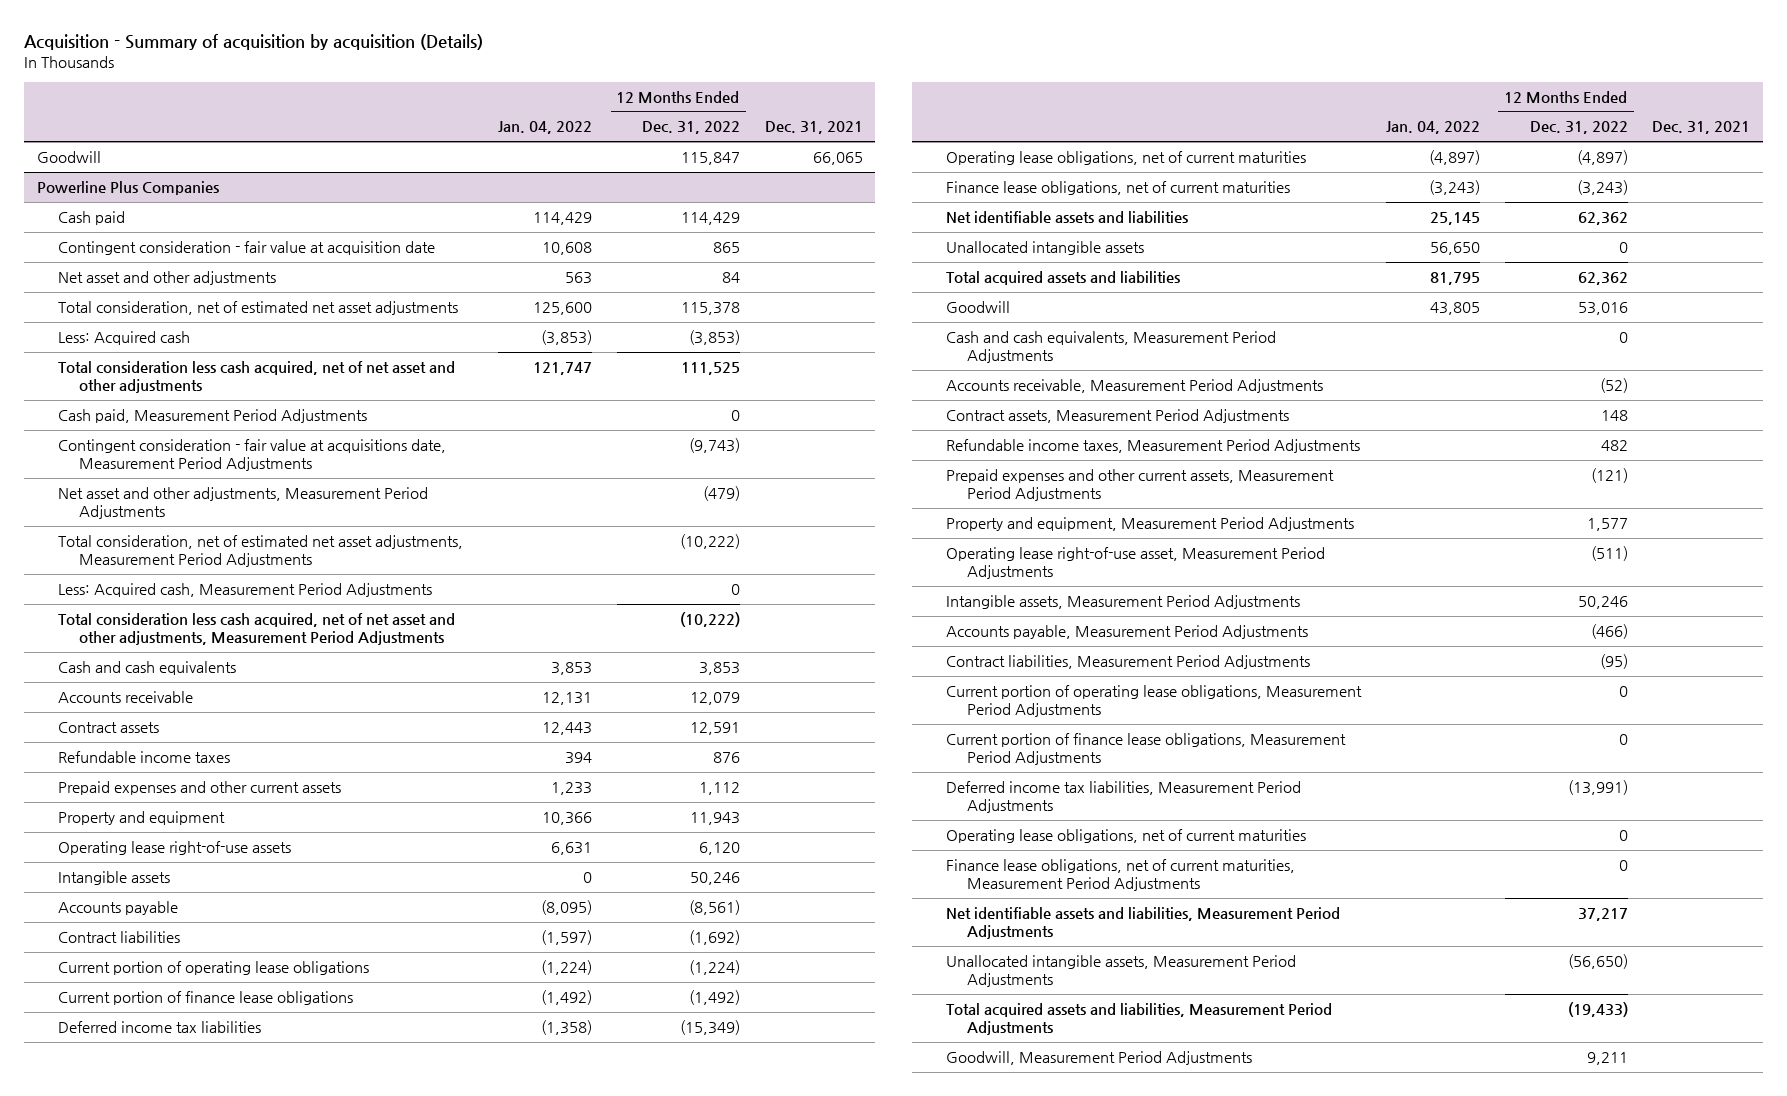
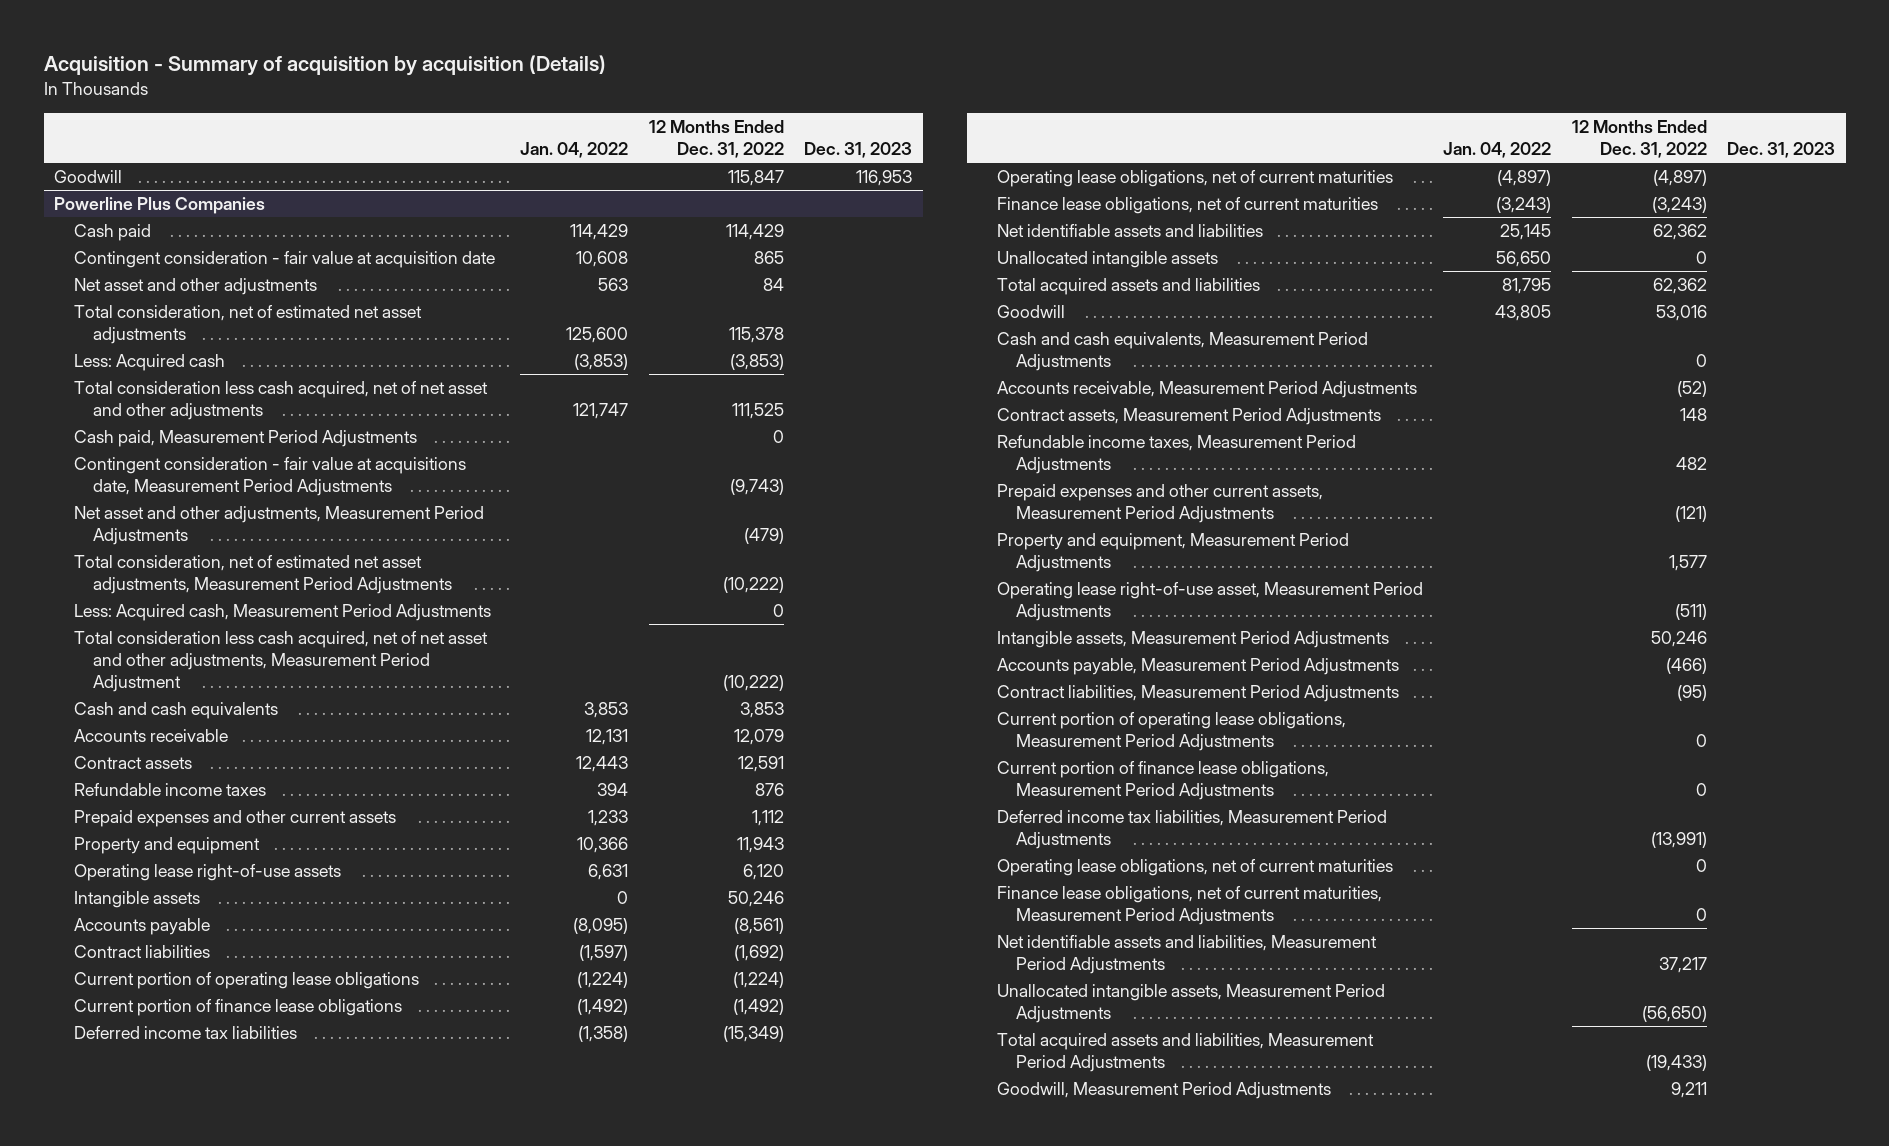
[764,121,863,135] Dec. 31, 2021 -> none
none -> [804,141,913,158] Dec. 31, 2023
[58,613,456,646] Total consideration less cash acquired, net of net asset and other adjustments, Measurement Period Adjustments -> [73,631,488,693] Total consideration less cash acquired, net of net asset and other adjustments, Measurement Period Adjustment

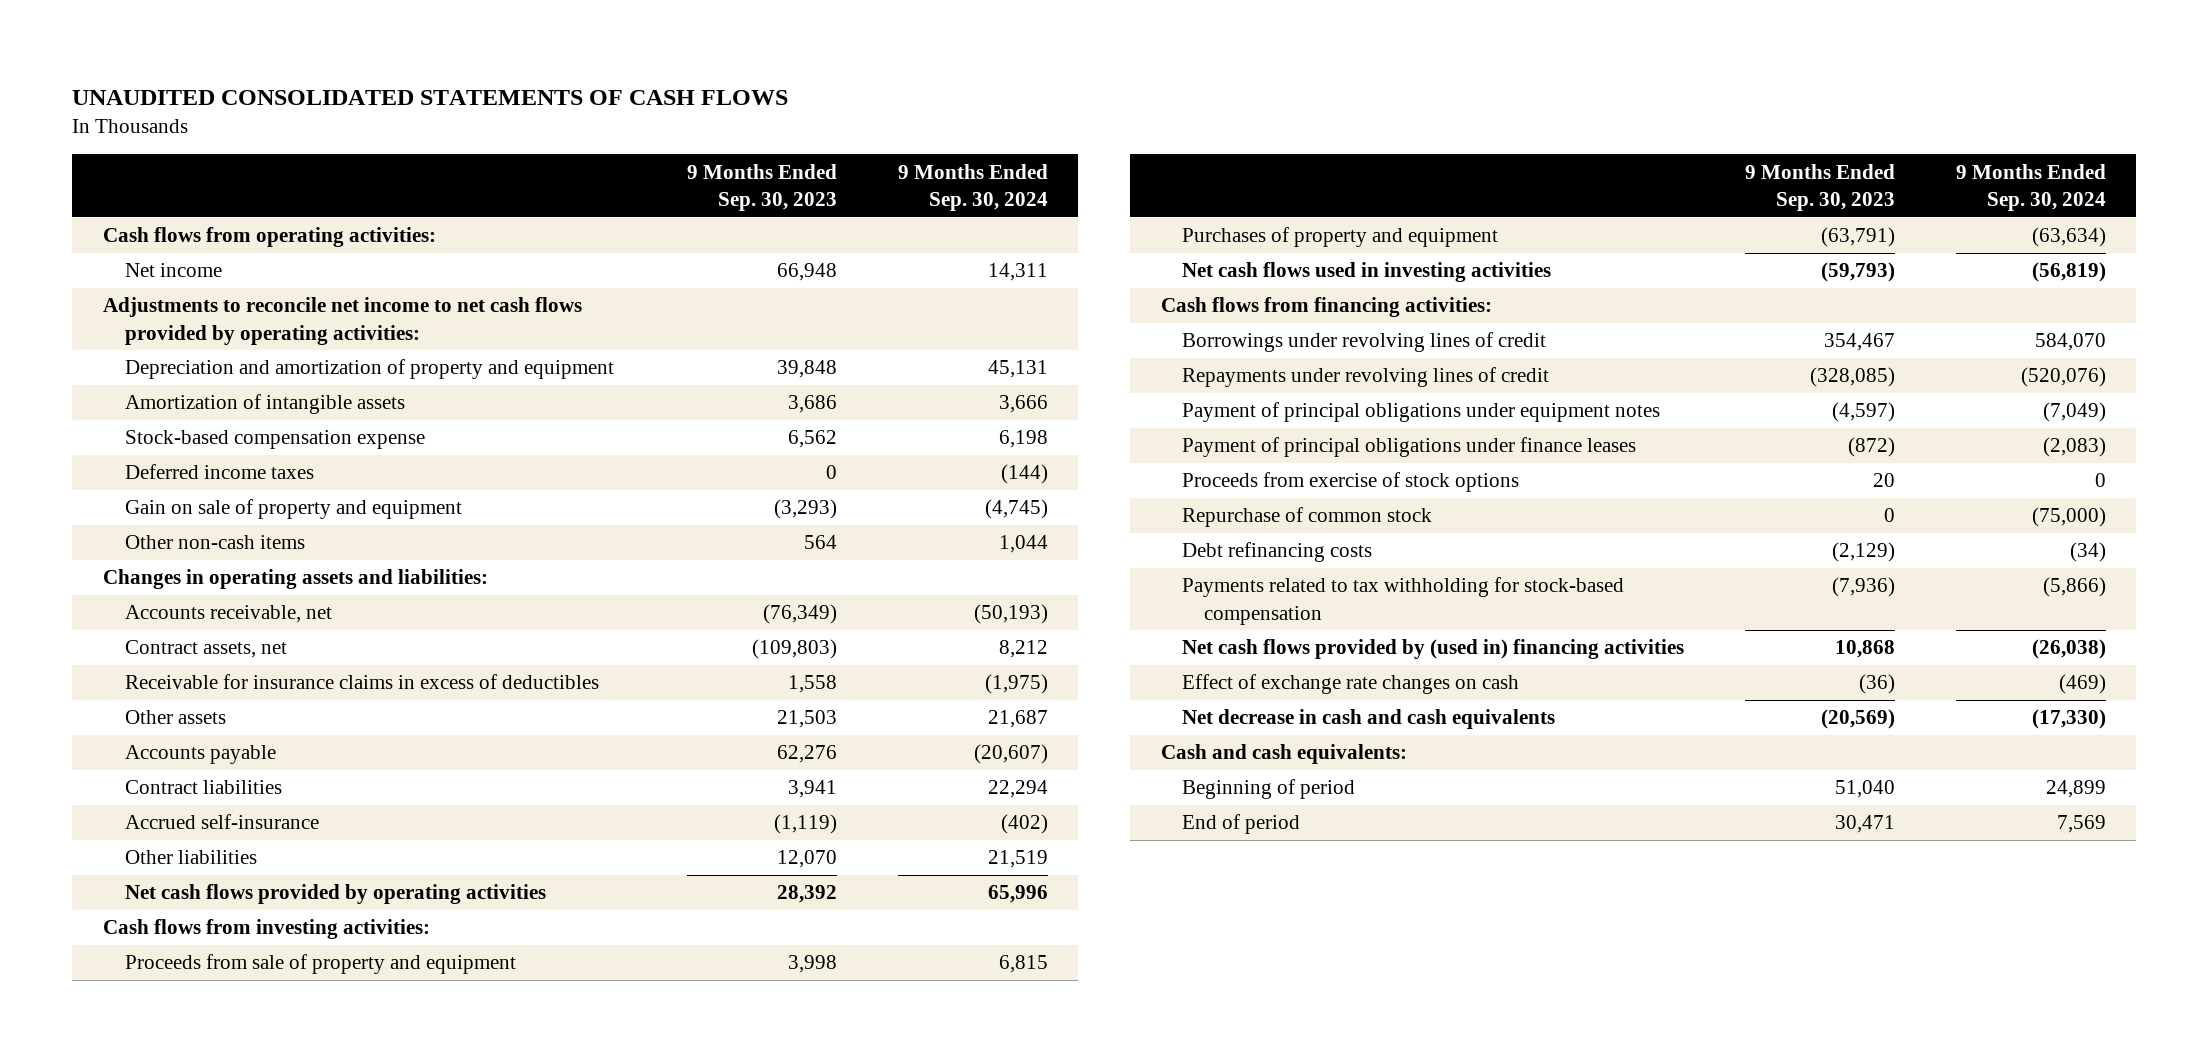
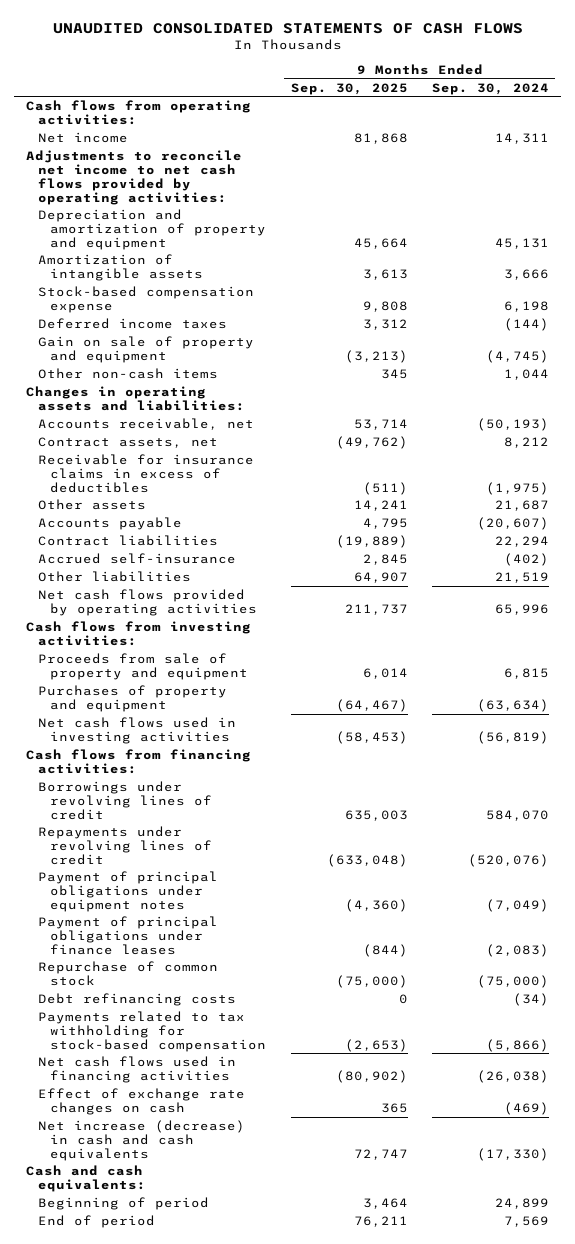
[687,163,838,211] 9 Months Ended Sep. 30, 2023 -> none
none -> [290,82,408,95] Sep. 30, 2025
[1182,472,1520,493] Proceeds from exercise of stock options -> none
[1182,639,1685,660] Net cash flows provided by (used in) financing activities -> [38,1056,237,1083] Net cash flows used in financing activities
[1182,709,1556,730] Net decrease in cash and cash equivalents -> [38,1120,246,1161] Net increase (decrease) in cash and cash equivalents

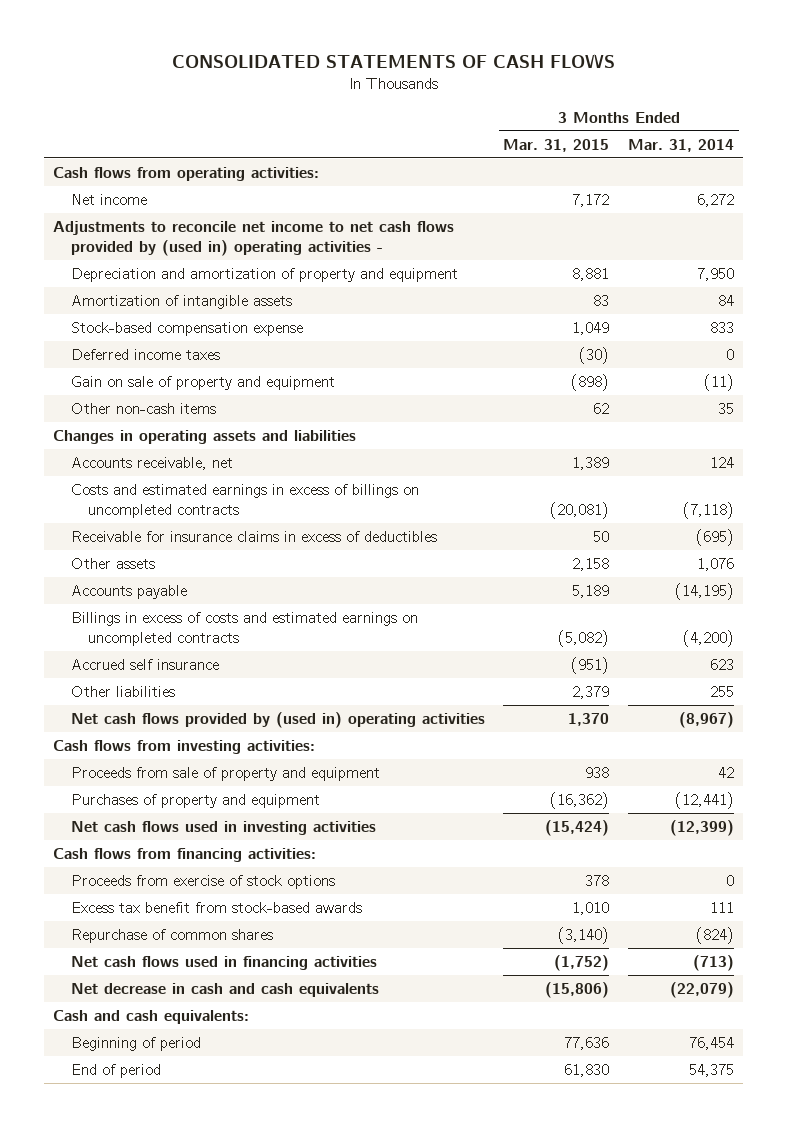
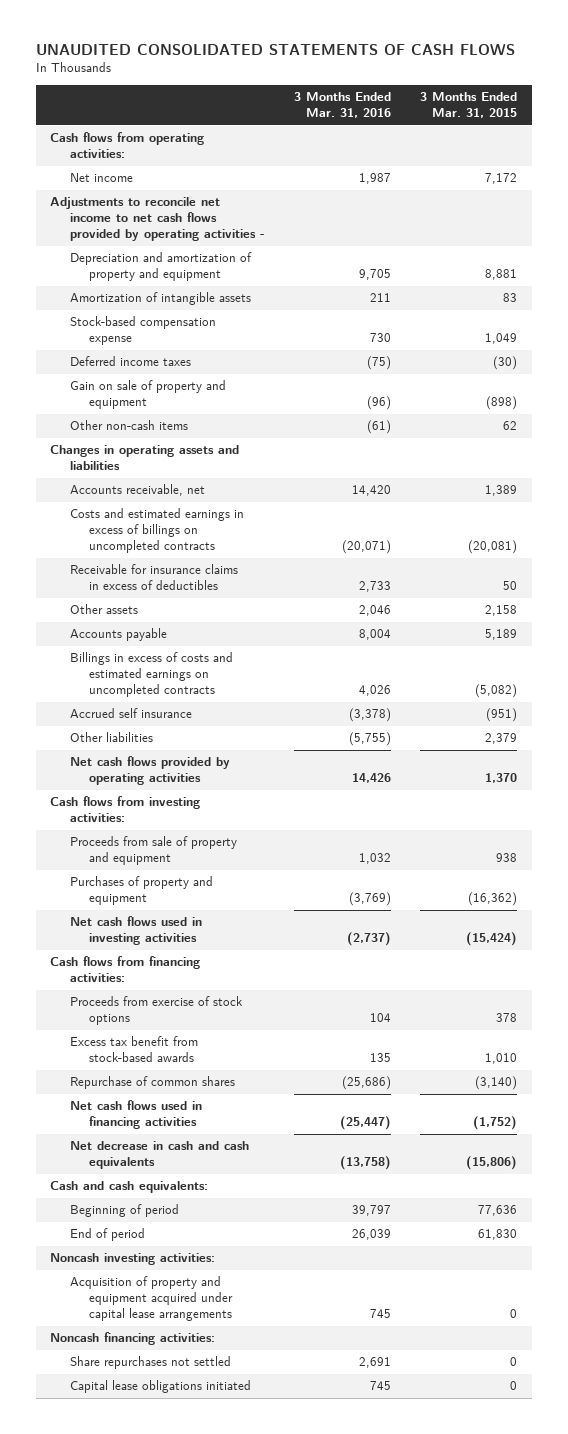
[171,52,615,68] CONSOLIDATED STATEMENTS OF CASH FLOWS -> [35,44,515,56] UNAUDITED CONSOLIDATED STATEMENTS OF CASH FLOWS
[627,138,734,152] Mar. 31, 2014 -> none
none -> [294,91,392,119] 3 Months Ended Mar. 31, 2016
[53,220,455,256] Adjustments to reconcile net income to net cash flows provided by (used in) operating activities - -> [50,197,265,242] Adjustments to reconcile net income to net cash flows provided by operating activities -
[70,711,485,728] Net cash flows provided by (used in) operating activities -> [69,756,230,786] Net cash flows provided by operating activities
none -> [50,1253,216,1266] Noncash investing activities:
none -> [69,1276,234,1322] Acquisition of property and equipment acquired under capital lease arrangements
none -> [50,1332,216,1346] Noncash financing activities:
none -> [69,1356,231,1370] Share repurchases not settled
none -> [69,1380,251,1394] Capital lease obligations initiated

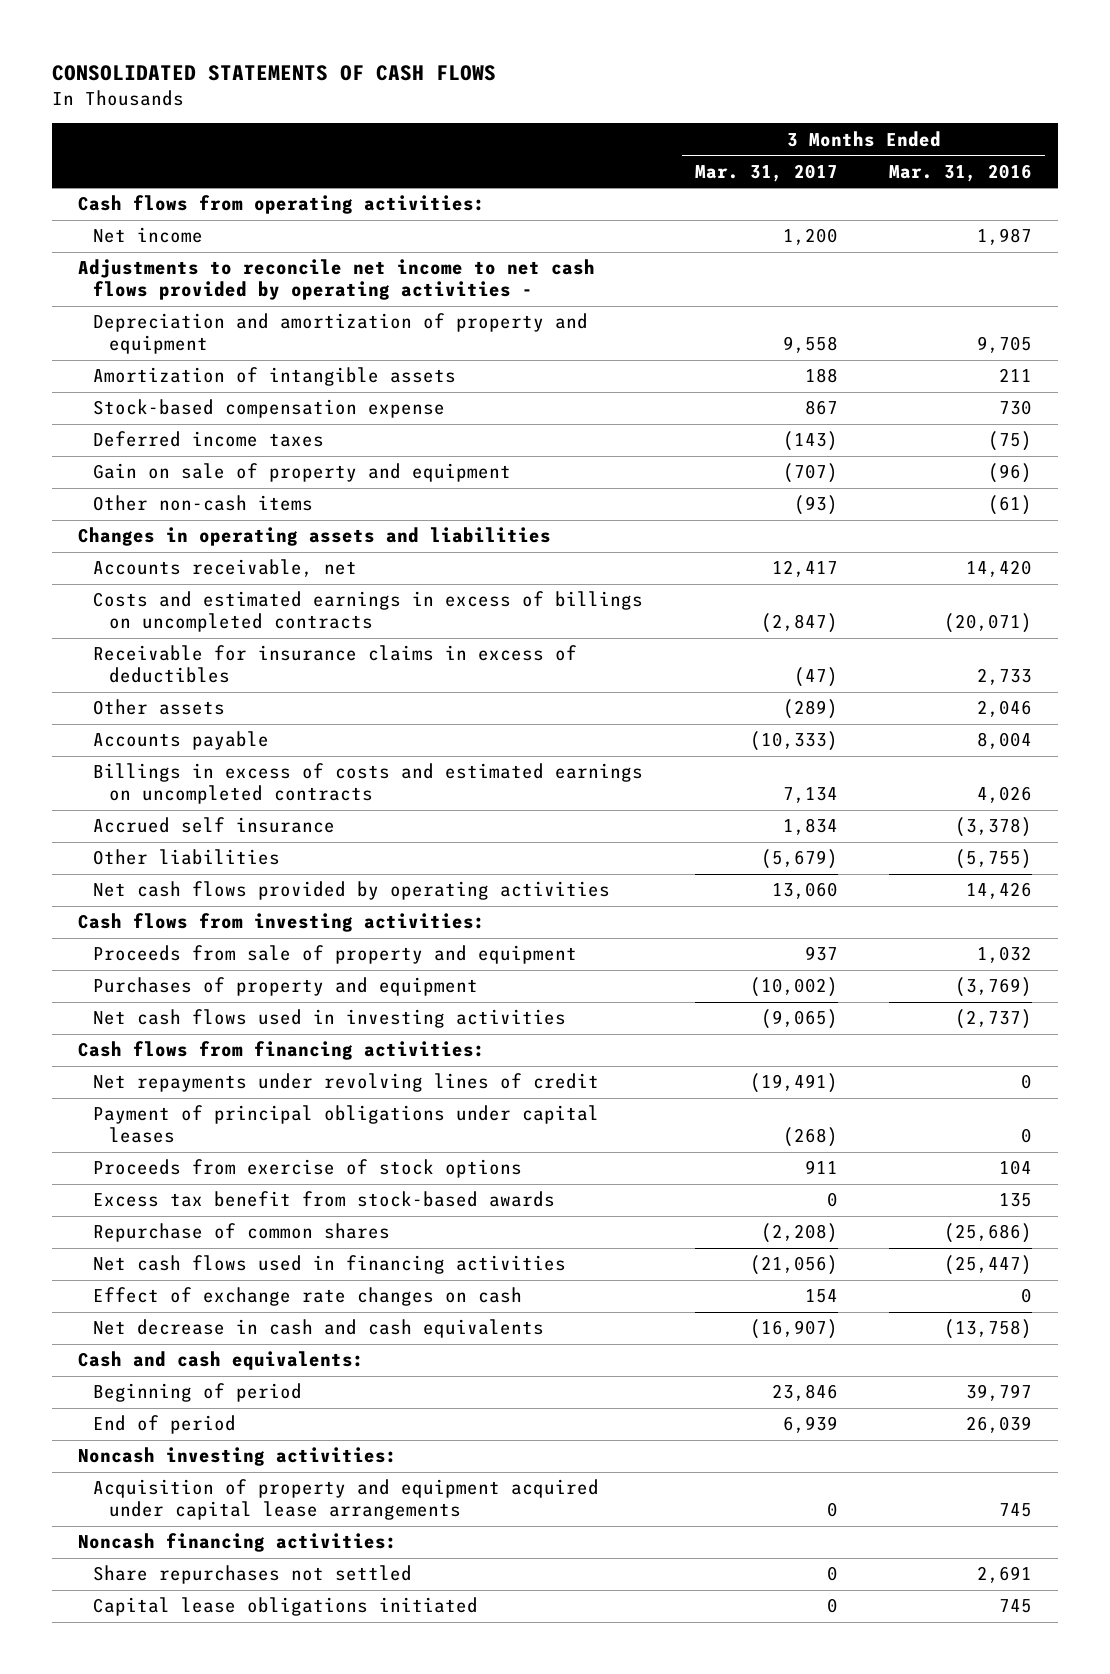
[35,44,515,56] UNAUDITED CONSOLIDATED STATEMENTS OF CASH FLOWS -> [51,65,496,82] CONSOLIDATED STATEMENTS OF CASH FLOWS
[420,91,518,119] 3 Months Ended Mar. 31, 2015 -> none
none -> [694,163,838,182] Mar. 31, 2017
none -> [93,1073,600,1093] Net repayments under revolving lines of credit
none -> [93,1105,600,1144] Payment of principal obligations under capital leases
none -> [93,1287,523,1307] Effect of exchange rate changes on cash

